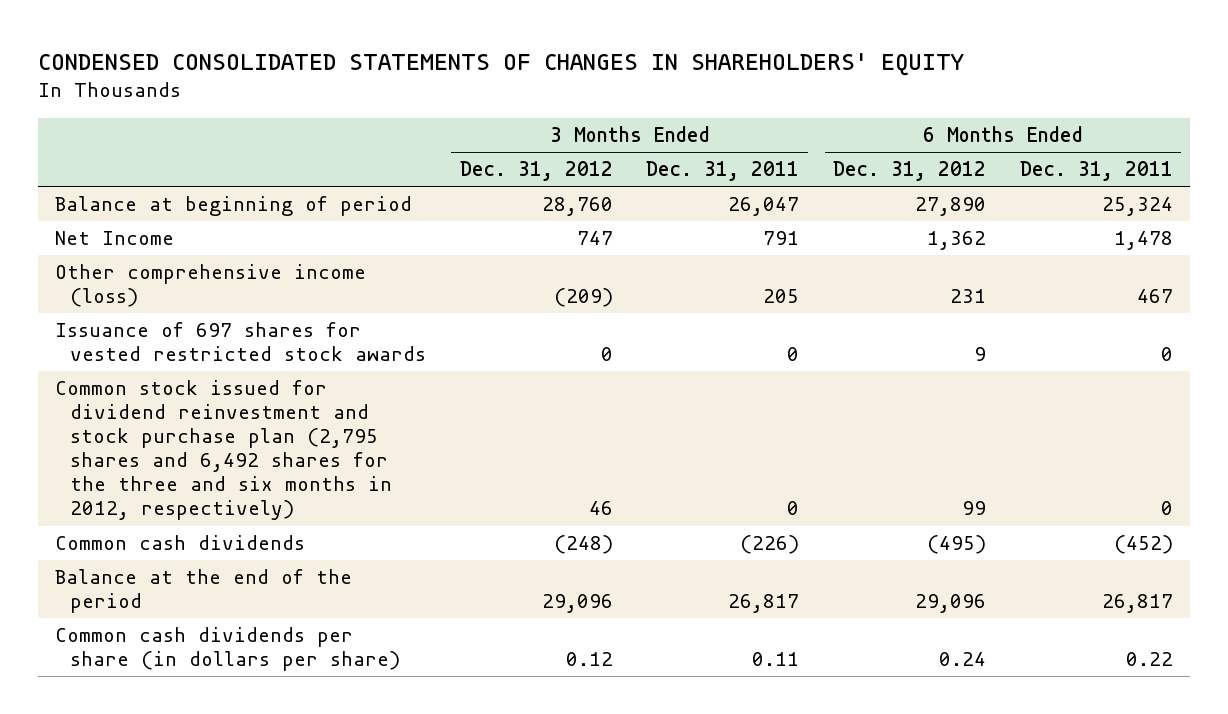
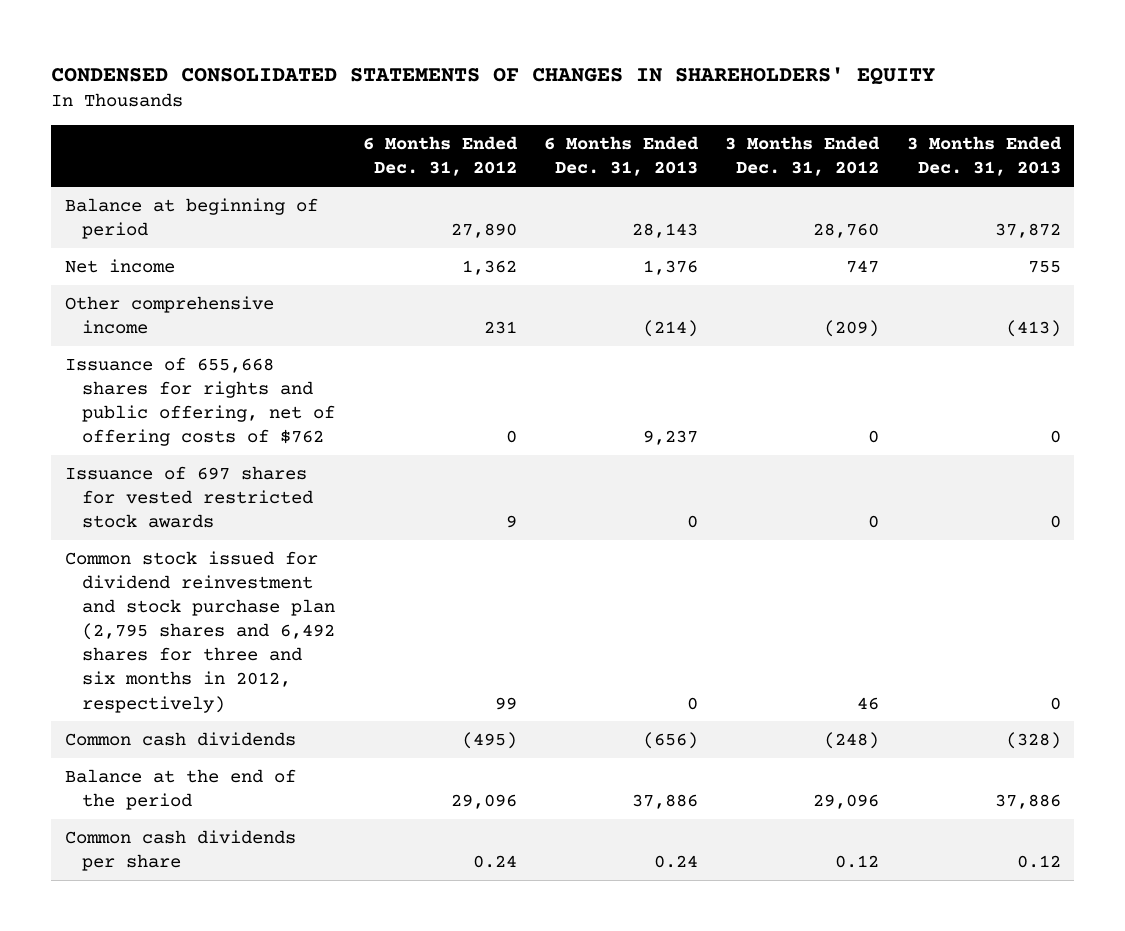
[646,161,800,182] Dec. 31, 2011 -> none
[1019,161,1173,182] Dec. 31, 2011 -> none
none -> [544,136,700,177] 6 Months Ended Dec. 31, 2013
none -> [906,136,1062,177] 3 Months Ended Dec. 31, 2013
[55,231,175,246] Net Income -> [64,258,175,273] Net income
[55,264,367,308] Other comprehensive income (loss) -> [64,295,274,334] Other comprehensive income
none -> [64,356,336,447] Issuance of 655,668 shares for rights and public offering, net of offering costs of $762
[55,380,393,521] Common stock issued for dividend reinvestment and stock purchase plan (2,795 shares and 6,492 shares for the three and six months in 2012, respectively) -> [64,550,336,713] Common stock issued for dividend reinvestment and stock purchase plan (2,795 shares and 6,492 shares for three and six months in 2012, respectively)
[55,627,401,672] Common cash dividends per share (in dollars per share) -> [64,829,296,871] Common cash dividends per share

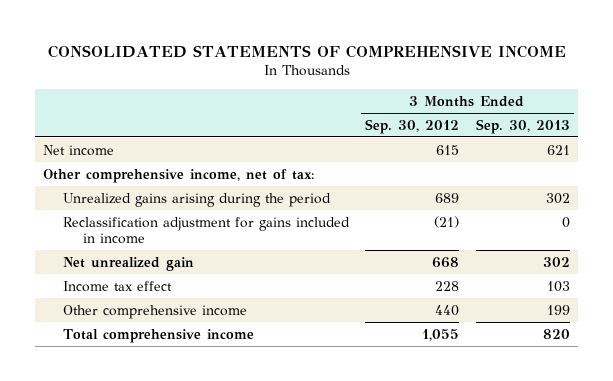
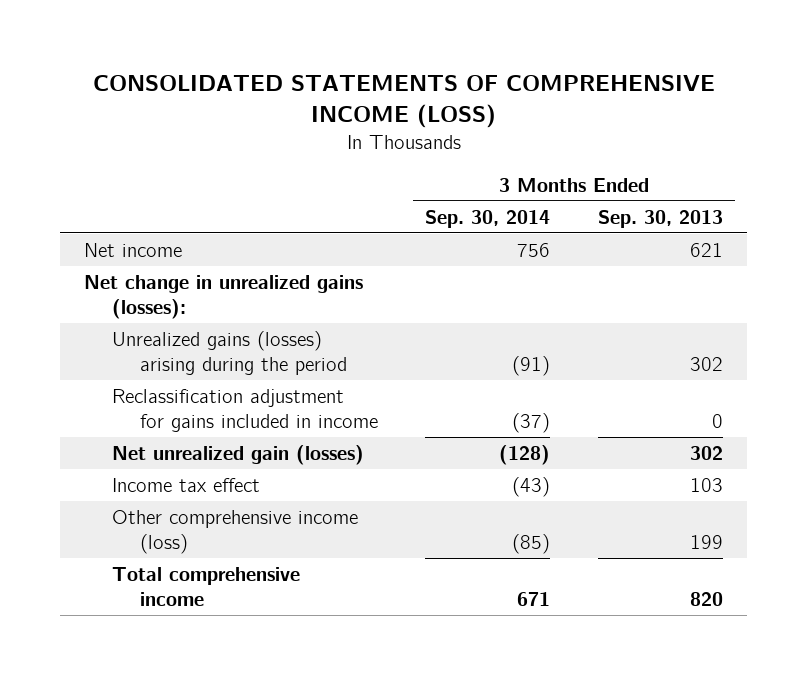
[47,44,566,58] CONSOLIDATED STATEMENTS OF COMPREHENSIVE INCOME -> [92,75,715,129] CONSOLIDATED STATEMENTS OF COMPREHENSIVE INCOME (LOSS)
[365,118,460,134] Sep. 30, 2012 -> none
none -> [425,209,551,228] Sep. 30, 2014
[43,168,315,183] Other comprehensive income, net of tax: -> none
none -> [84,274,364,320] Net change in unrealized gains (losses):
[63,192,332,207] Unrealized gains arising during the period -> [111,330,347,376] Unrealized gains (losses) arising during the period
[63,256,195,271] Net unrealized gain -> [111,444,364,465] Net unrealized gain (losses)
[63,304,248,319] Other comprehensive income -> [111,509,358,555] Other comprehensive income (loss)

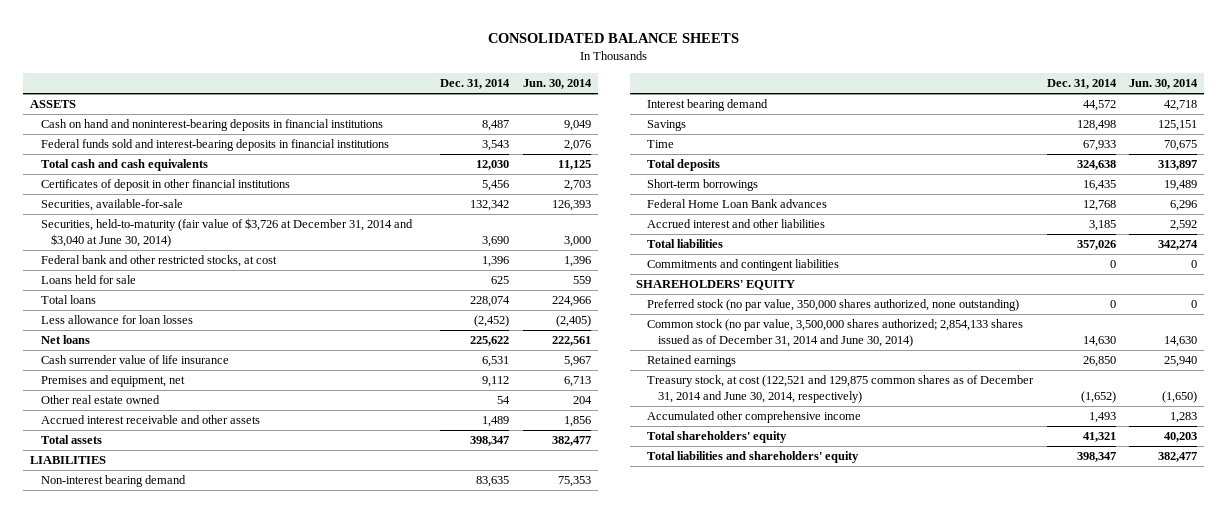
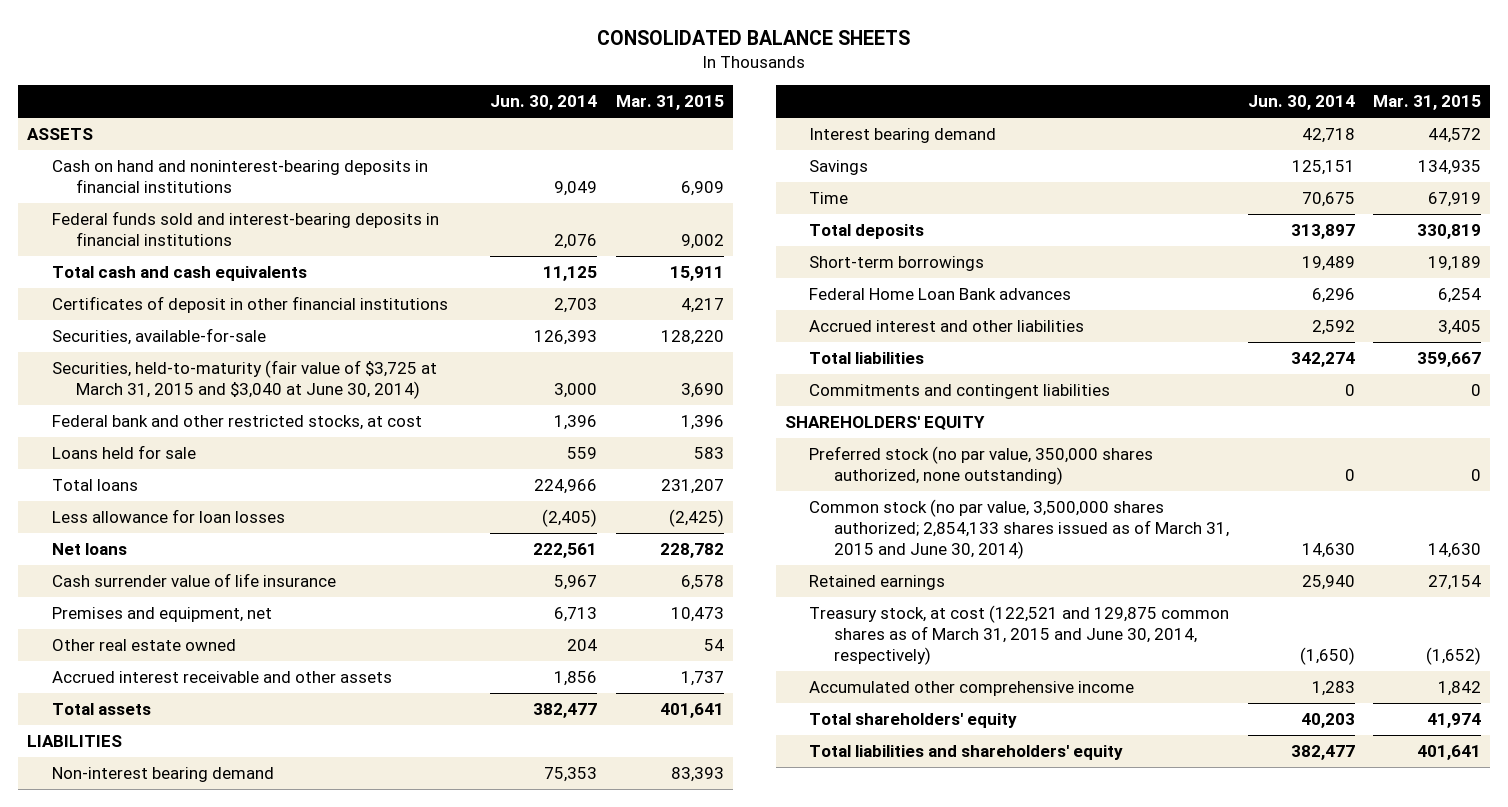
[440,79,511,90] Dec. 31, 2014 -> none
none -> [615,95,724,111] Mar. 31, 2015
[40,218,413,247] Securities, held-to-maturity (fair value of $3,726 at December 31, 2014 and $3,040 at June 30, 2014) -> [51,360,437,400] Securities, held-to-maturity (fair value of $3,725 at March 31, 2015 and $3,040 at June 30, 2014)
[646,319,1023,347] Common stock (no par value, 3,500,000 shares authorized; 2,854,133 shares issued as of December 31, 2014 and June 30, 2014) -> [809,499,1229,560] Common stock (no par value, 3,500,000 shares authorized; 2,854,133 shares issued as of March 31, 2015 and June 30, 2014)
[646,375,1034,403] Treasury stock, at cost (122,521 and 129,875 common shares as of December 31, 2014 and June 30, 2014, respectively) -> [809,605,1230,666] Treasury stock, at cost (122,521 and 129,875 common shares as of March 31, 2015 and June 30, 2014, respectively)

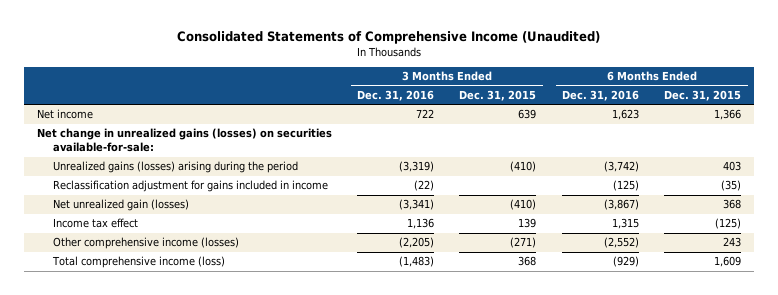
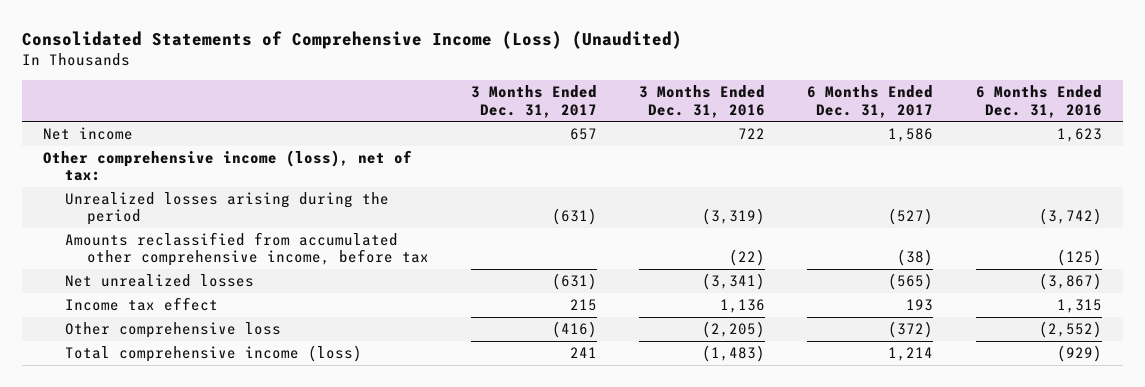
[176,30,600,44] Consolidated Statements of Comprehensive Income (Unaudited) -> [22,31,683,50] Consolidated Statements of Comprehensive Income (Loss) (Unaudited)
[459,90,537,102] Dec. 31, 2015 -> none
[664,90,742,102] Dec. 31, 2015 -> none
none -> [470,85,597,118] 3 Months Ended Dec. 31, 2017
none -> [807,85,934,118] 6 Months Ended Dec. 31, 2017
[36,128,332,153] Net change in unrealized gains (losses) on securities available-for-sale: -> none
none -> [43,150,413,182] Other comprehensive income (loss), net of tax:
[53,161,299,174] Unrealized gains (losses) arising during the period -> [64,192,389,226] Unrealized losses arising during the period
[53,180,329,193] Reclassification adjustment for gains included in income -> [64,232,429,267] Amounts reclassified from accumulated other comprehensive income, before tax
[53,199,190,212] Net unrealized gain (losses) -> [64,274,254,288] Net unrealized losses
[53,237,240,250] Other comprehensive income (losses) -> [64,322,281,339] Other comprehensive loss

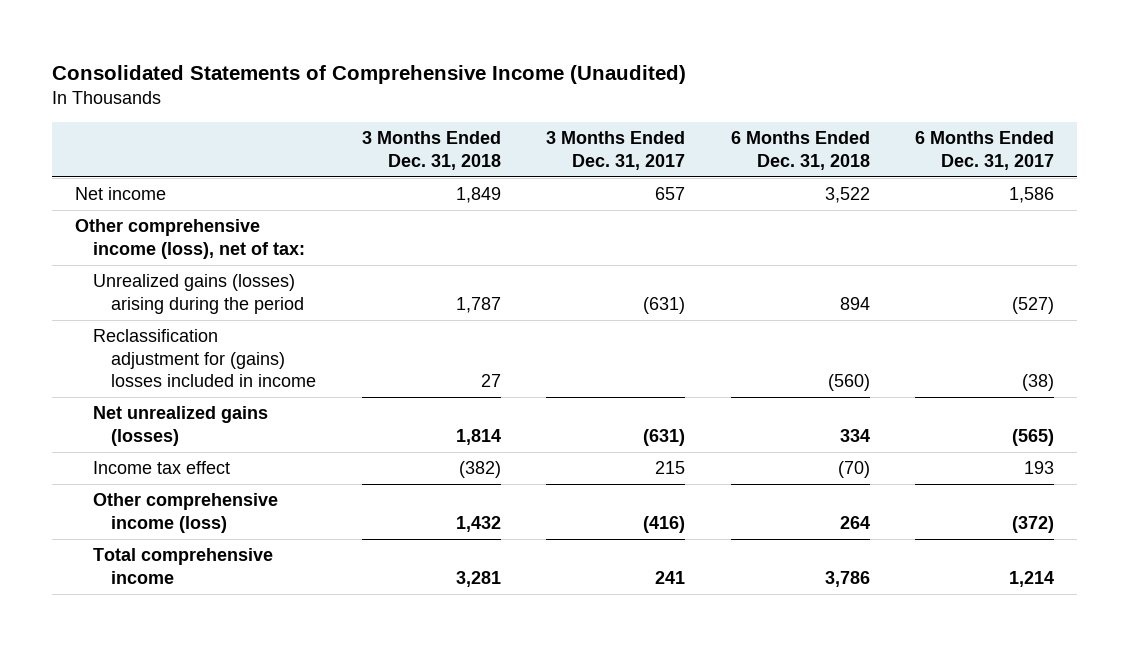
[22,31,683,50] Consolidated Statements of Comprehensive Income (Loss) (Unaudited) -> [52,65,687,85] Consolidated Statements of Comprehensive Income (Unaudited)
[639,85,766,118] 3 Months Ended Dec. 31, 2016 -> none
[975,85,1102,118] 6 Months Ended Dec. 31, 2016 -> none
none -> [361,131,501,170] 3 Months Ended Dec. 31, 2018
none -> [730,131,870,170] 6 Months Ended Dec. 31, 2018
[64,192,389,226] Unrealized losses arising during the period -> [93,274,305,314] Unrealized gains (losses) arising during the period
[64,232,429,267] Amounts reclassified from accumulated other comprehensive income, before tax -> [93,329,317,387] Reclassification adjustment for (gains) losses included in income
[64,274,254,288] Net unrealized losses -> [93,406,269,446] Net unrealized gains (losses)
[64,322,281,339] Other comprehensive loss -> [93,493,279,533] Other comprehensive income (loss)
[64,345,362,363] Total comprehensive income (loss) -> [93,548,274,584] Total comprehensive income

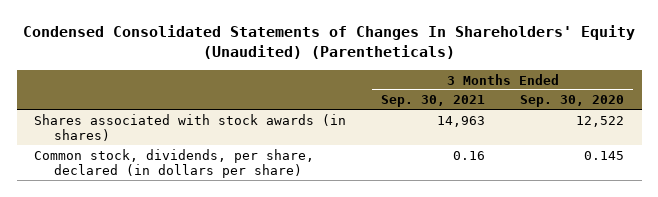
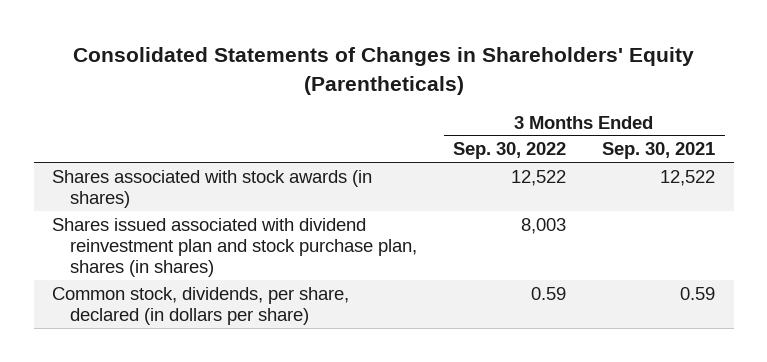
[23,24,636,60] Condensed Consolidated Statements of Changes In Shareholders' Equity (Unaudited) (Parentheticals) -> [72,47,694,95] Consolidated Statements of Changes in Shareholders' Equity (Parentheticals)
[520,95,625,108] Sep. 30, 2020 -> none
none -> [453,142,567,160] Sep. 30, 2022
[437,115,486,127] 14,963 -> [660,169,716,186] 12,522
none -> [51,217,417,278] Shares issued associated with dividend reinvestment plan and stock purchase plan, shares (in shares)
[453,150,486,160] 0.16 -> [680,286,716,300] 0.59

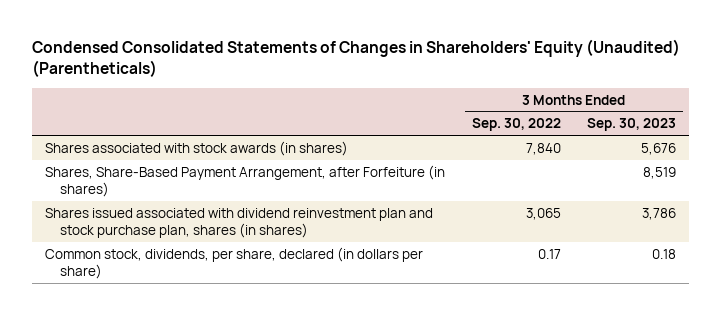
[72,47,694,95] Consolidated Statements of Changes in Shareholders' Equity (Parentheticals) -> [32,39,681,78] Condensed Consolidated Statements of Changes in Shareholders' Equity (Unaudited) (Parentheticals)
[602,142,716,160] Sep. 30, 2021 -> none
none -> [587,118,677,132] Sep. 30, 2023
[511,169,567,186] 12,522 -> [525,142,561,155] 7,840
none -> [45,164,446,198] Shares, Share-Based Payment Arrangement, after Forfeiture (in shares)
[521,217,567,234] 8,003 -> [525,207,561,220] 3,065
[531,286,567,300] 0.59 -> [537,248,561,259] 0.17

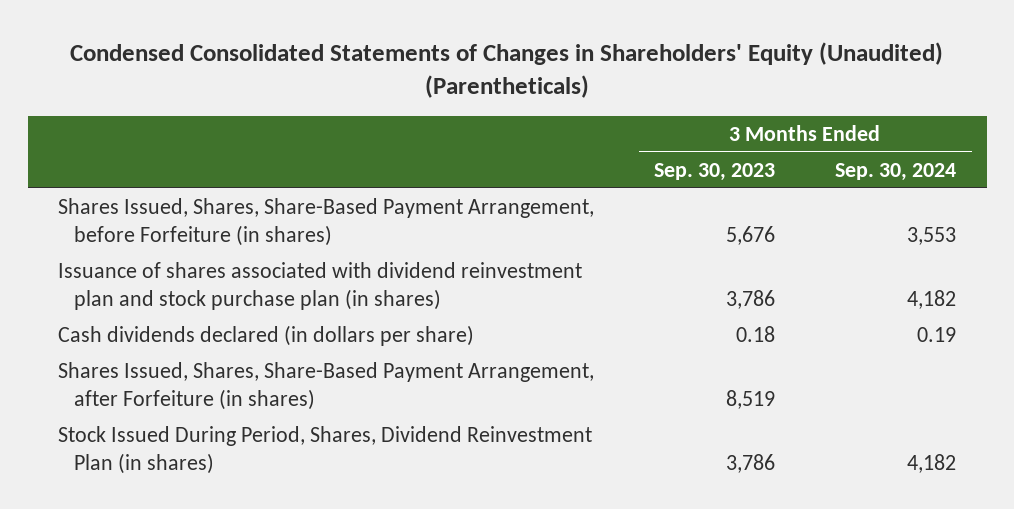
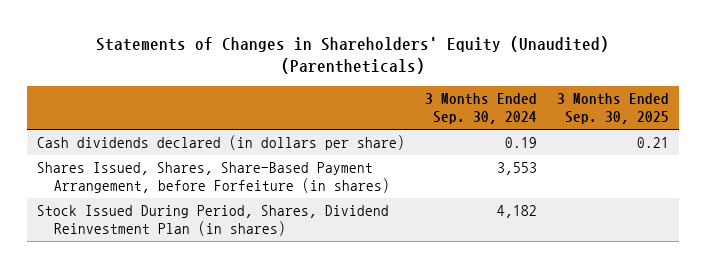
[70,41,944,99] Condensed Consolidated Statements of Changes in Shareholders' Equity (Unaudited) (Parentheticals) -> [96,36,610,75] Statements of Changes in Shareholders' Equity (Unaudited) (Parentheticals)
[654,162,776,181] Sep. 30, 2023 -> none
none -> [557,93,670,125] 3 Months Ended Sep. 30, 2025
[57,261,582,310] Issuance of shares associated with dividend reinvestment plan and stock purchase plan (in shares) -> none
[57,361,594,410] Shares Issued, Shares, Share-Based Payment Arrangement, after Forfeiture (in shares) -> none
[57,197,594,246] Shares Issued, Shares, Share-Based Payment Arrangement, before Forfeiture (in shares) -> [36,162,391,194] Shares Issued, Shares, Share-Based Payment Arrangement, before Forfeiture (in shares)

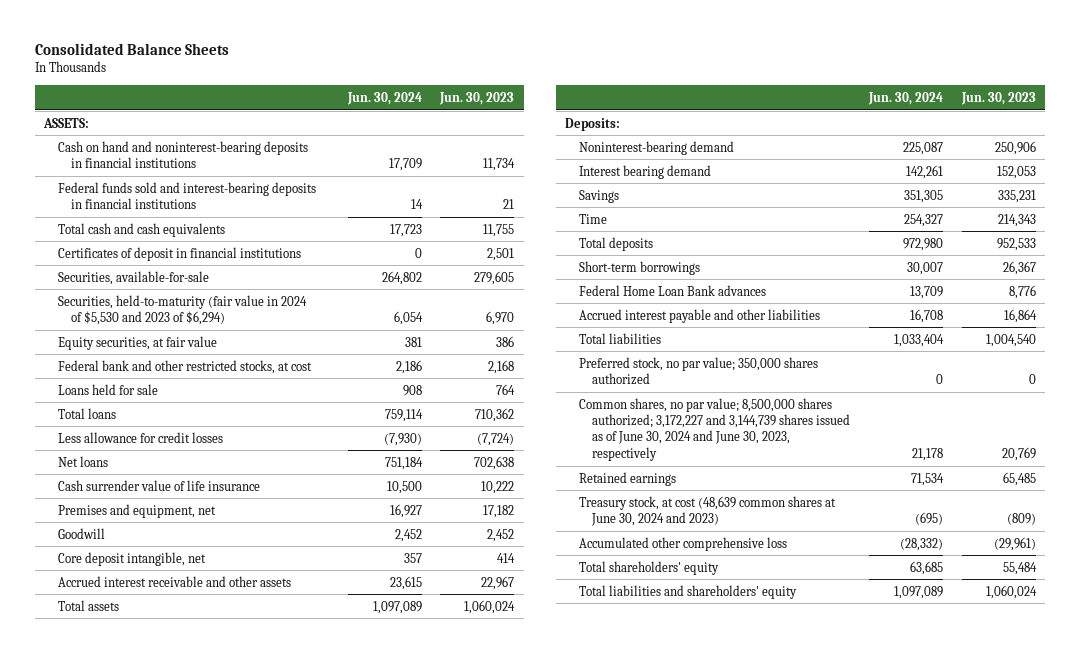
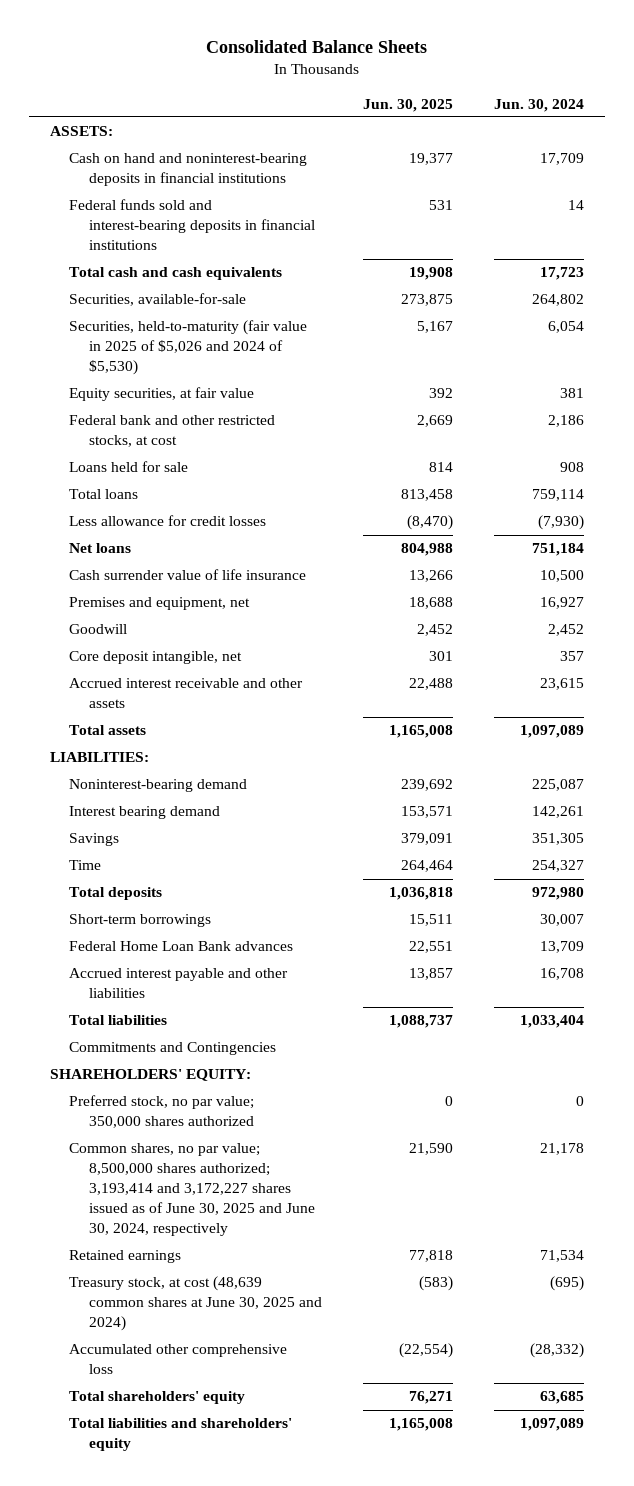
[439,91,515,105] Jun. 30, 2023 -> none
none -> [363,98,454,112] Jun. 30, 2025
[57,246,301,261] Certificates of deposit in financial institutions -> none
[57,294,307,325] Securities, held-to-maturity (fair value in 2024 of $5,530 and 2023 of $6,294) -> [69,320,308,376] Securities, held-to-maturity (fair value in 2025 of $5,026 and 2024 of $5,530)
[565,117,621,131] Deposits: -> none
none -> [49,752,149,763] LIABILITIES:
none -> [69,1042,277,1056] Commitments and Contingencies
none -> [49,1069,251,1082] SHAREHOLDERS' EQUITY:
[578,397,851,461] Common shares, no par value; 8,500,000 shares authorized; 3,172,227 and 3,144,739 shares issued as of June 30, 2024 and June 30, 2023, respectively -> [69,1143,316,1237] Common shares, no par value; 8,500,000 shares authorized; 3,193,414 and 3,172,227 shares issued as of June 30, 2025 and June 30, 2024, respectively
[578,495,836,526] Treasury stock, at cost (48,639 common shares at June 30, 2024 and 2023) -> [69,1276,323,1332] Treasury stock, at cost (48,639 common shares at June 30, 2025 and 2024)

